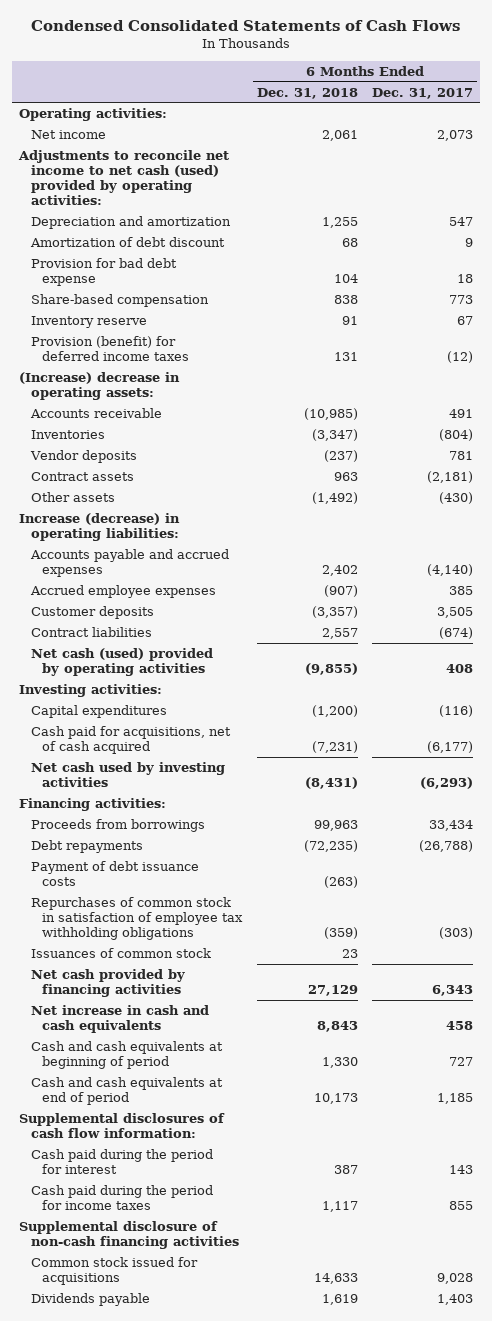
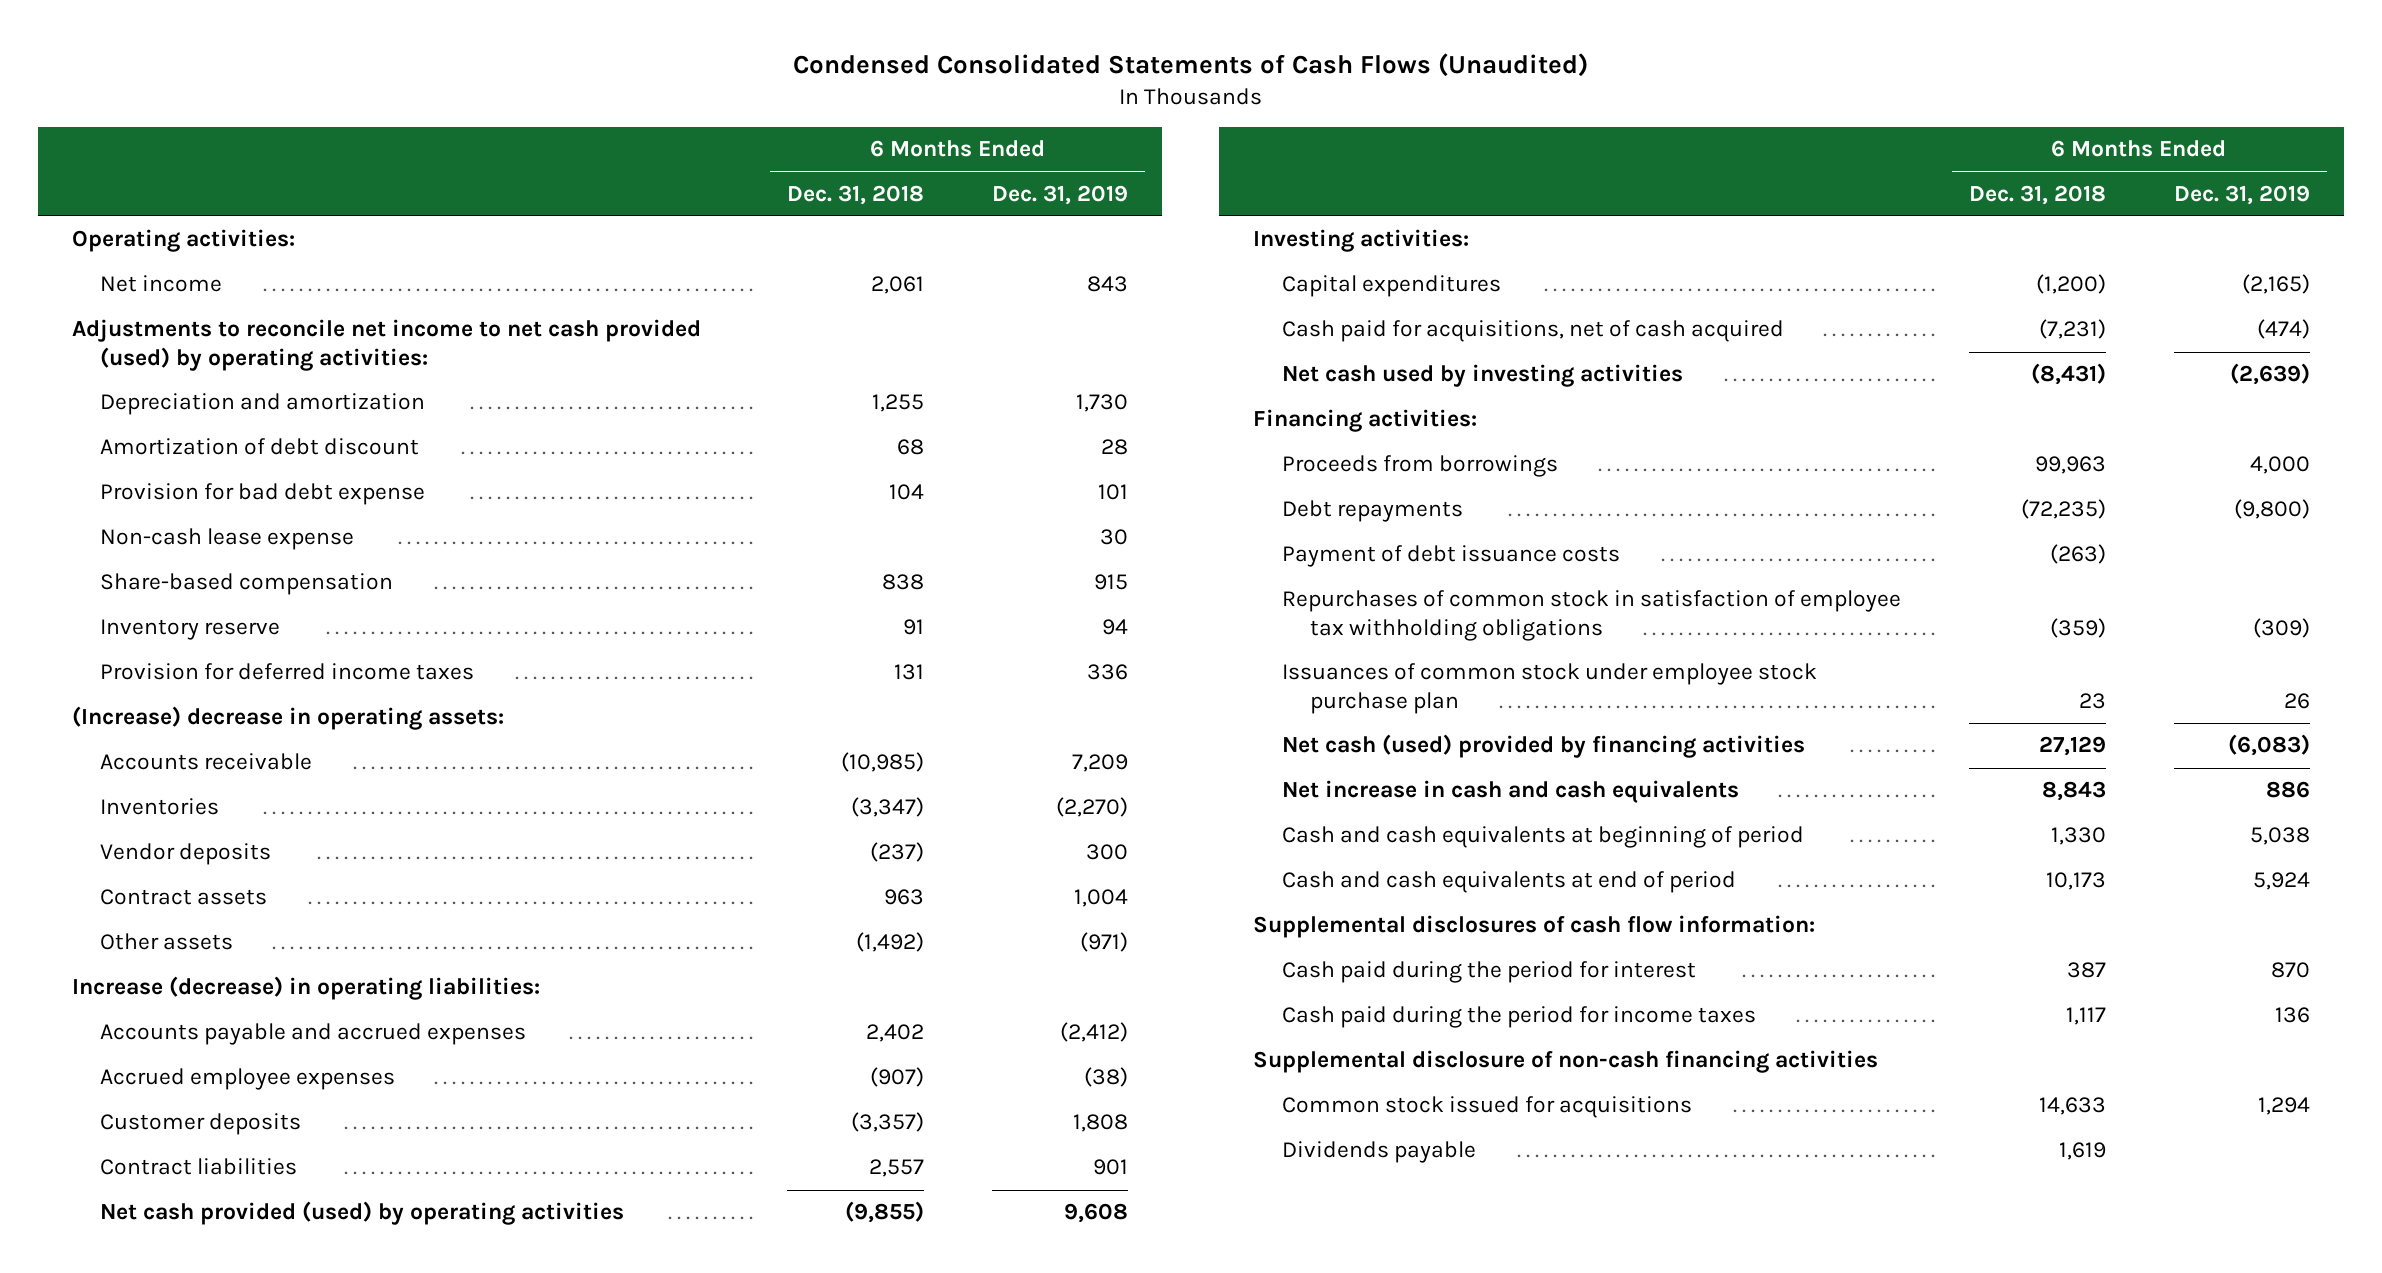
[31,20,461,32] Condensed Consolidated Statements of Cash Flows -> [792,53,1588,78] Condensed Consolidated Statements of Cash Flows (Unaudited)
[372,87,474,99] Dec. 31, 2017 -> none
none -> [992,184,1129,205] Dec. 31, 2019
[18,149,230,206] Adjustments to reconcile net income to net cash (used) provided by operating activities: -> [71,319,701,372] Adjustments to reconcile net income to net cash provided (used) by operating activities:
none -> [99,528,354,551] Non-cash lease expense
[30,335,190,362] Provision (benefit) for deferred income taxes -> [99,663,474,681] Provision for deferred income taxes
[30,647,213,677] Net cash (used) provided by operating activities -> [99,1201,624,1226] Net cash provided (used) by operating activities
[30,947,211,958] Issuances of common stock -> [1281,663,1817,715] Issuances of common stock under employee stock purchase plan
[30,968,185,998] Net cash provided by financing activities -> [1281,734,1805,759] Net cash (used) provided by financing activities

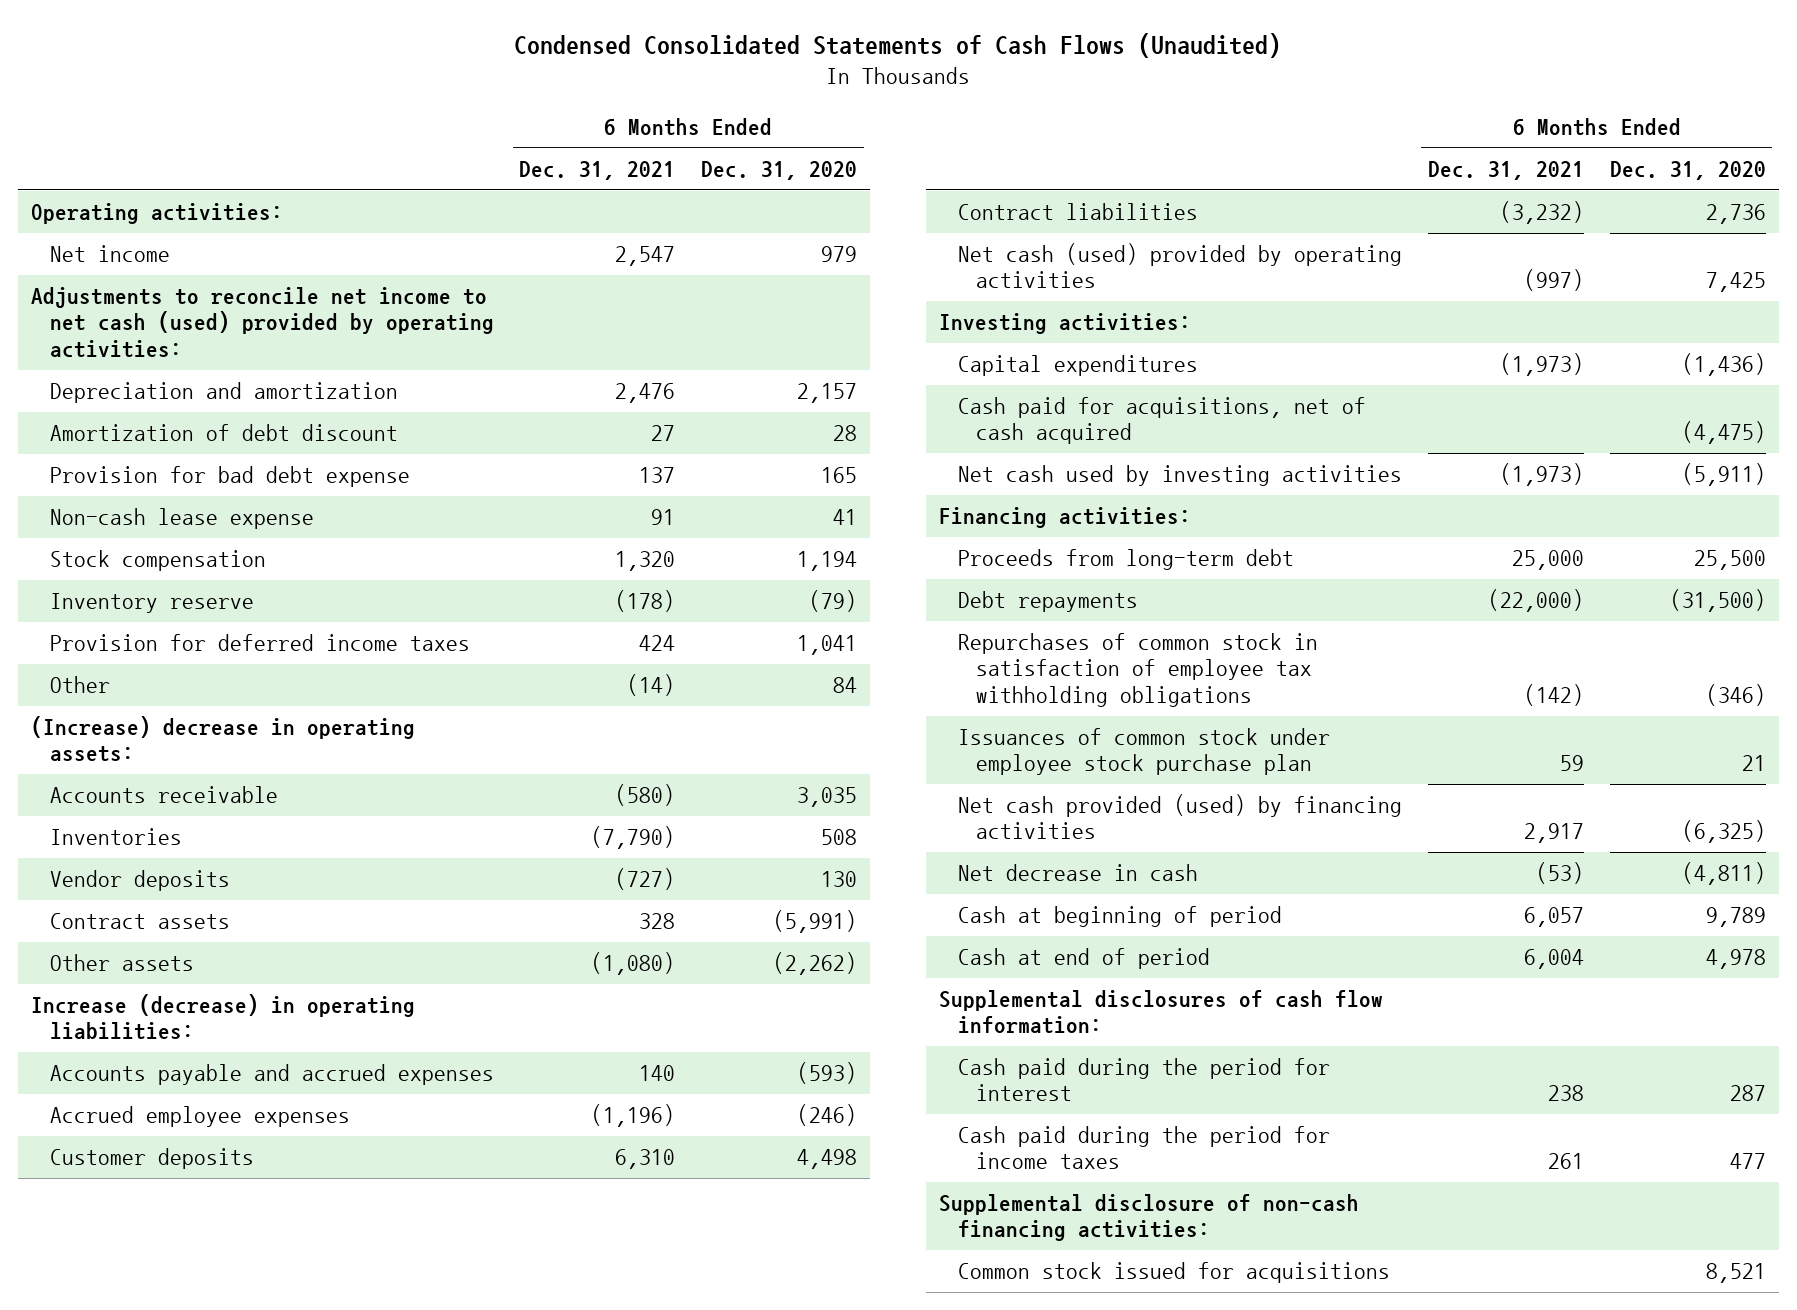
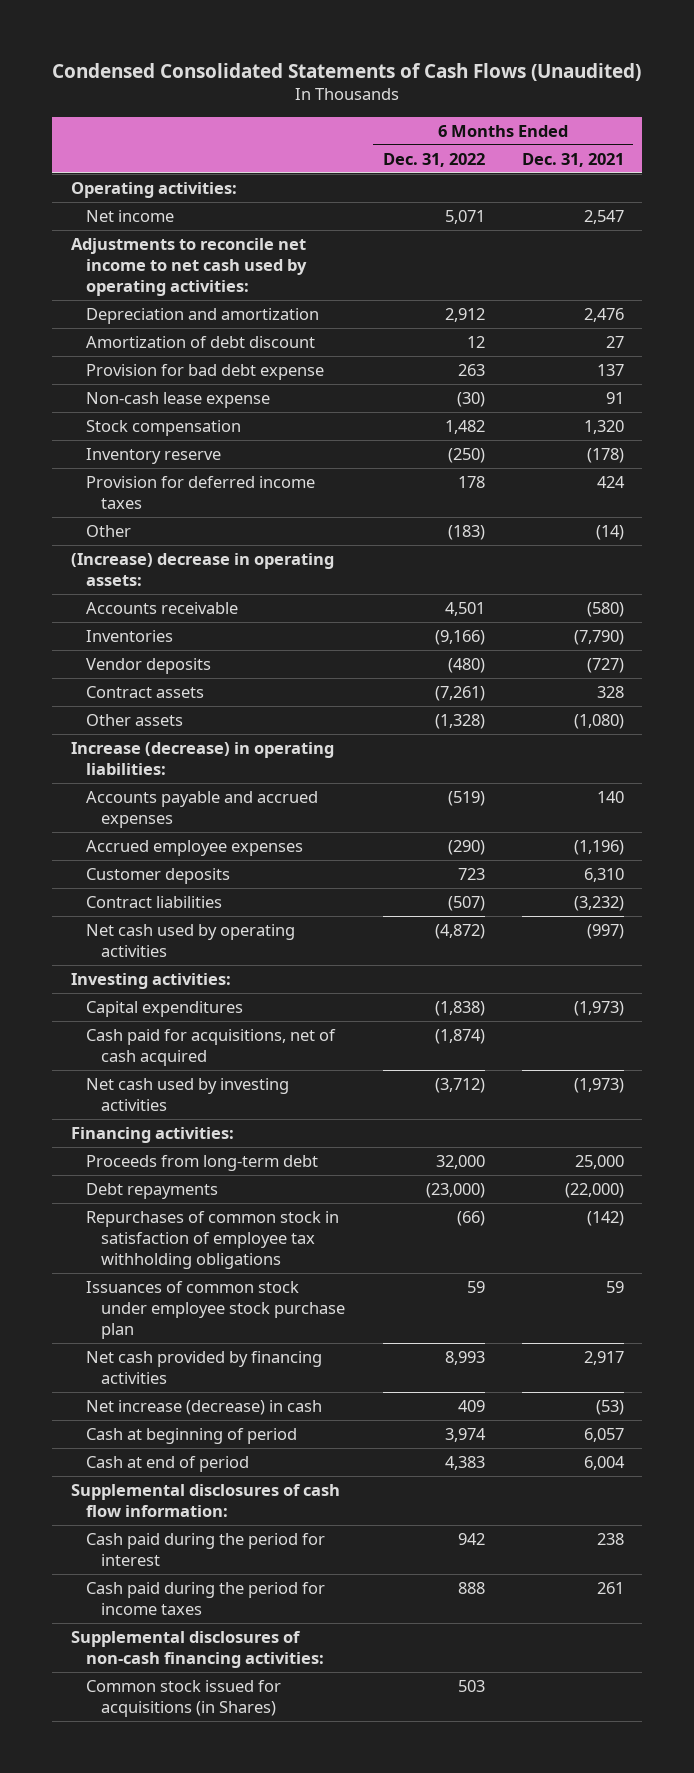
[701,160,858,180] Dec. 31, 2020 -> none
none -> [382,152,485,167] Dec. 31, 2022
[31,287,494,358] Adjustments to reconcile net income to net cash (used) provided by operating activities: -> [70,237,308,297] Adjustments to reconcile net income to net cash used by operating activities:
[957,243,1402,289] Net cash (used) provided by operating activities -> [86,923,296,958] Net cash used by operating activities
[957,794,1402,840] Net cash provided (used) by financing activities -> [86,1350,323,1385] Net cash provided by financing activities
[957,864,1198,882] Net decrease in cash -> [86,1399,323,1415] Net increase (decrease) in cash
[939,1194,1360,1242] Supplemental disclosure of non-cash financing activities: -> [70,1630,325,1669] Supplemental disclosures of non-cash financing activities:
[957,1262,1390,1284] Common stock issued for acquisitions -> [86,1679,282,1718] Common stock issued for acquisitions (in Shares)

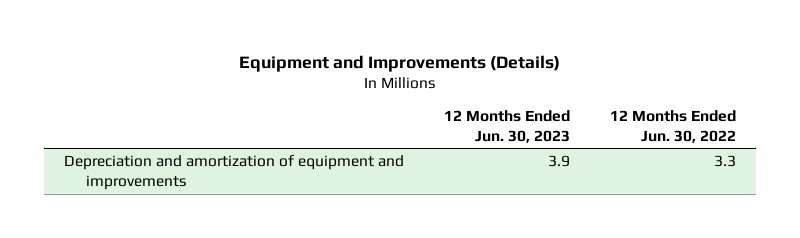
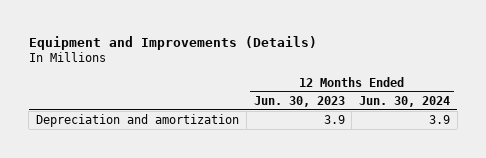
[610,110,737,143] 12 Months Ended Jun. 30, 2022 -> none
none -> [358,95,450,107] Jun. 30, 2024
[63,155,404,190] Depreciation and amortization of equipment and improvements -> [36,114,240,128] Depreciation and amortization

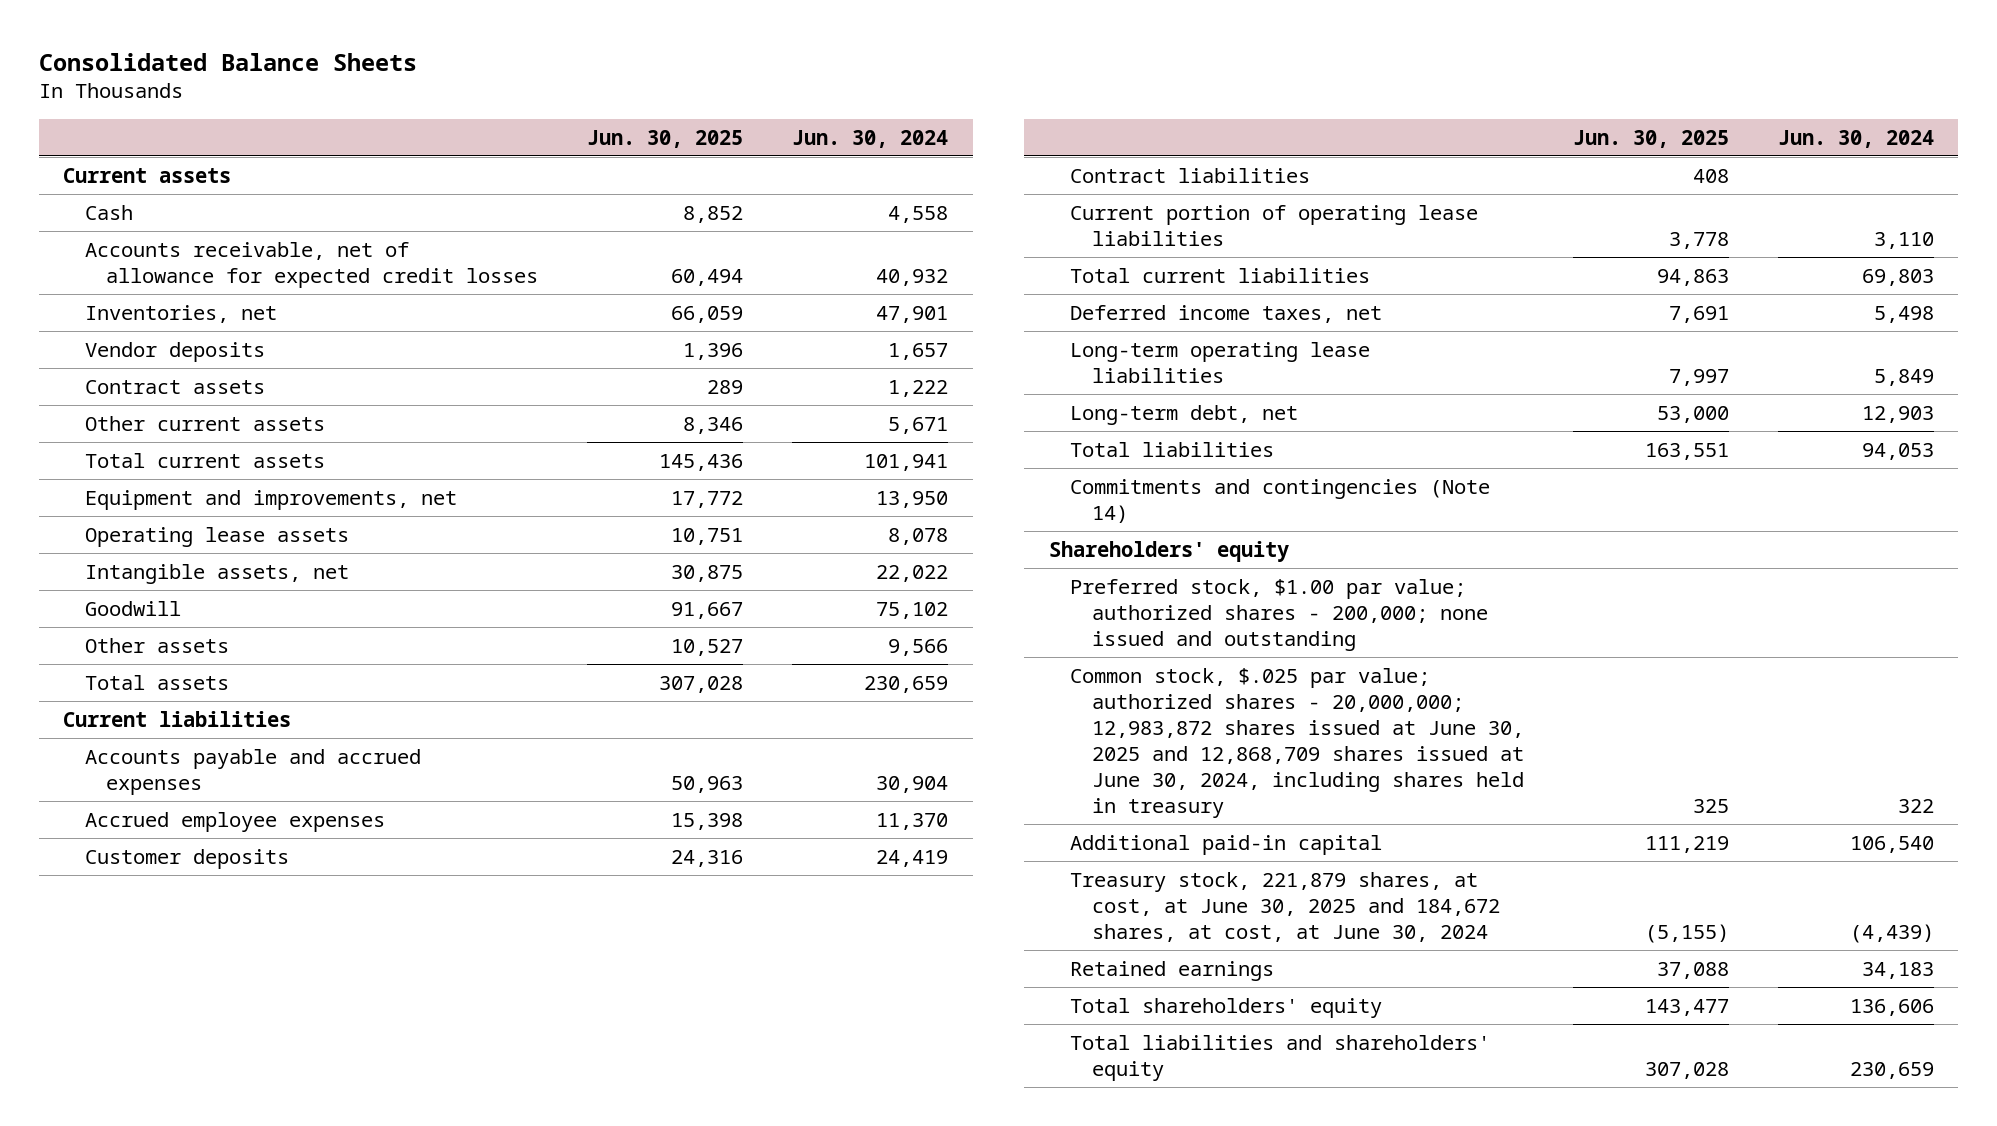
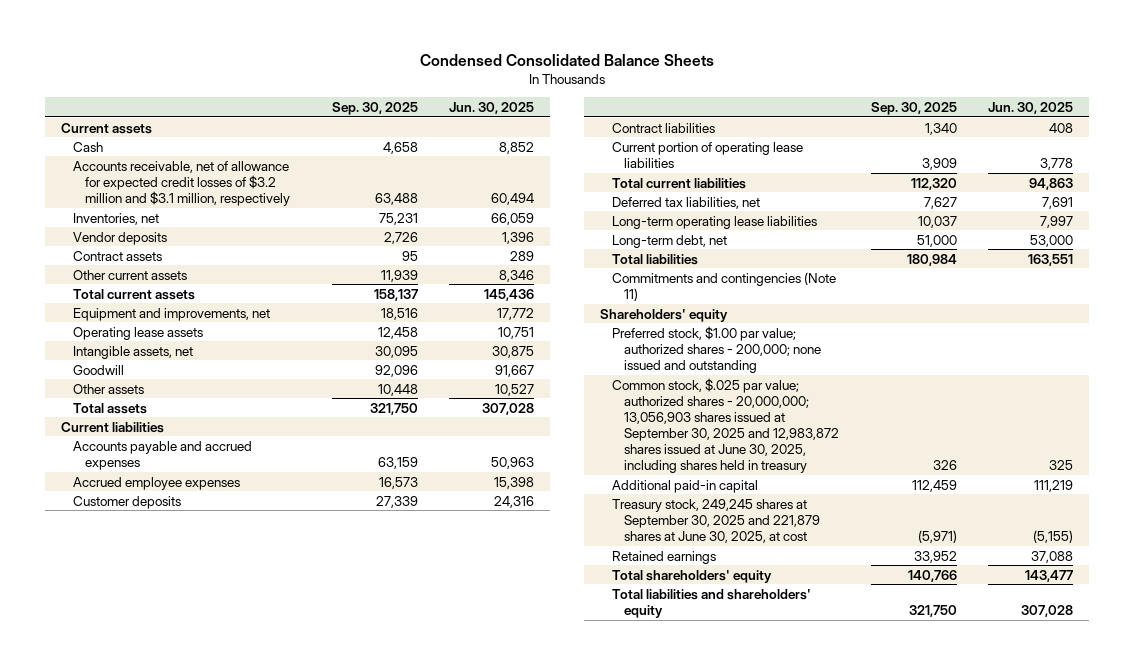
[38,52,417,71] Consolidated Balance Sheets -> [420,53,715,66] Condensed Consolidated Balance Sheets
[792,129,949,148] Jun. 30, 2024 -> none
none -> [331,101,418,115] Sep. 30, 2025
[84,241,539,288] Accounts receivable, net of allowance for expected credit losses -> [72,160,290,206] Accounts receivable, net of allowance for expected credit losses of $3.2 million and $3.1 million, respectively
[1070,304,1383,323] Deferred income taxes, net -> [611,196,760,209] Deferred tax liabilities, net
[1070,478,1491,523] Commitments and contingencies (Note 14) -> [611,271,836,301] Commitments and contingencies (Note 11)
[1070,667,1525,819] Common stock, $.025 par value; authorized shares - 20,000,000; 12,983,872 shares issued at June 30, 2025 and 12,868,709 shares issued at June 30, 2024, including shares held in treasury -> [611,377,839,474] Common stock, $.025 par value; authorized shares - 20,000,000; 13,056,903 shares issued at September 30, 2025 and 12,983,872 shares issued at June 30, 2025, including shares held in treasury
[1070,871,1501,942] Treasury stock, 221,879 shares, at cost, at June 30, 2025 and 184,672 shares, at cost, at June 30, 2024 -> [611,498,820,543] Treasury stock, 249,245 shares at September 30, 2025 and 221,879 shares at June 30, 2025, at cost

